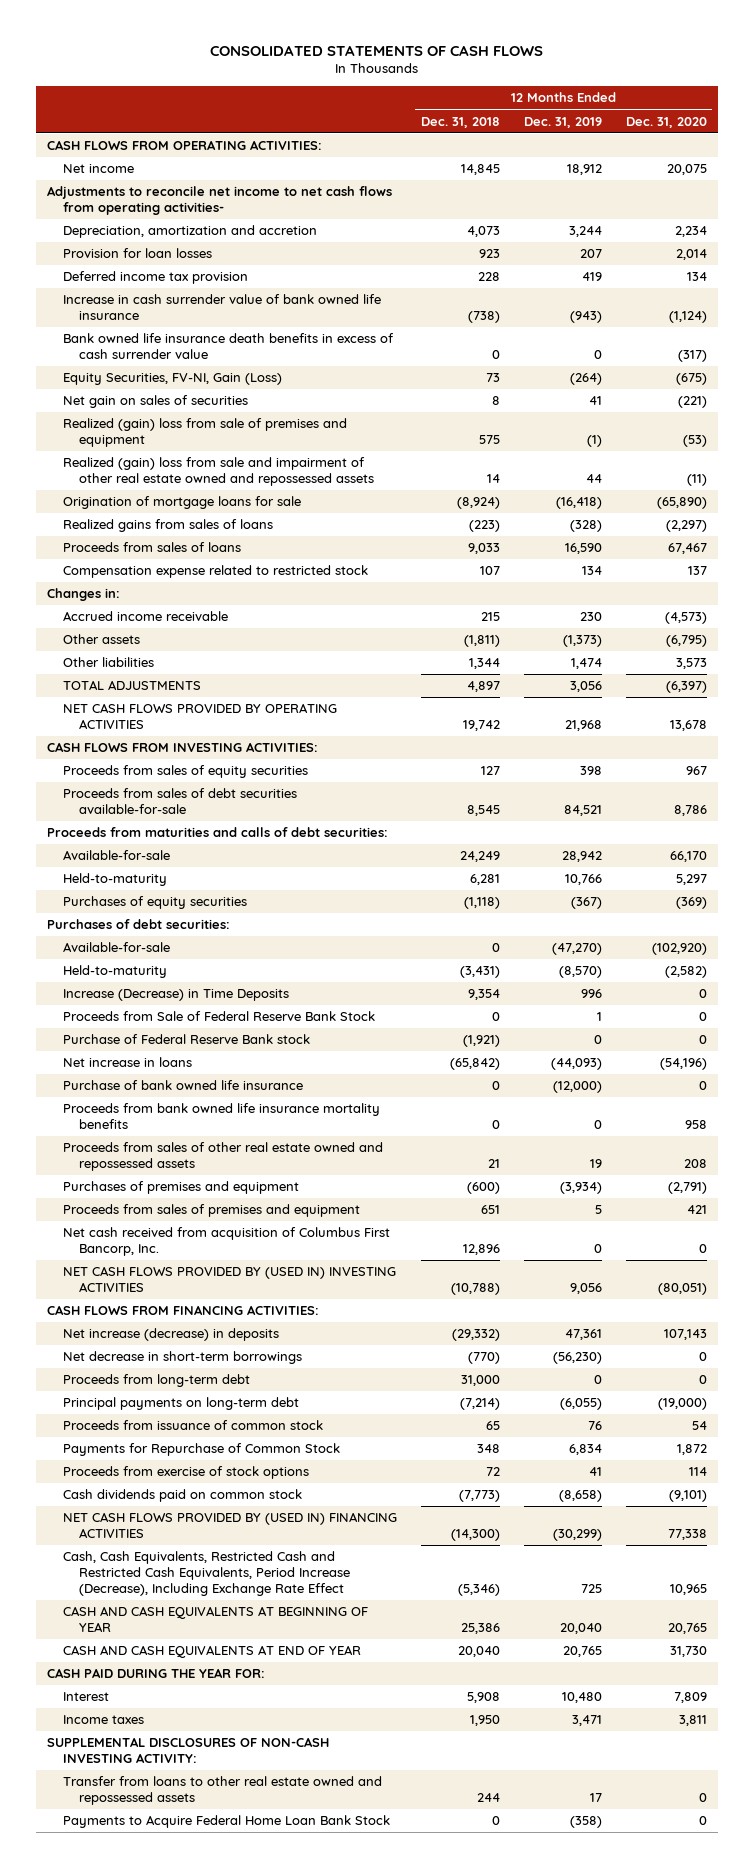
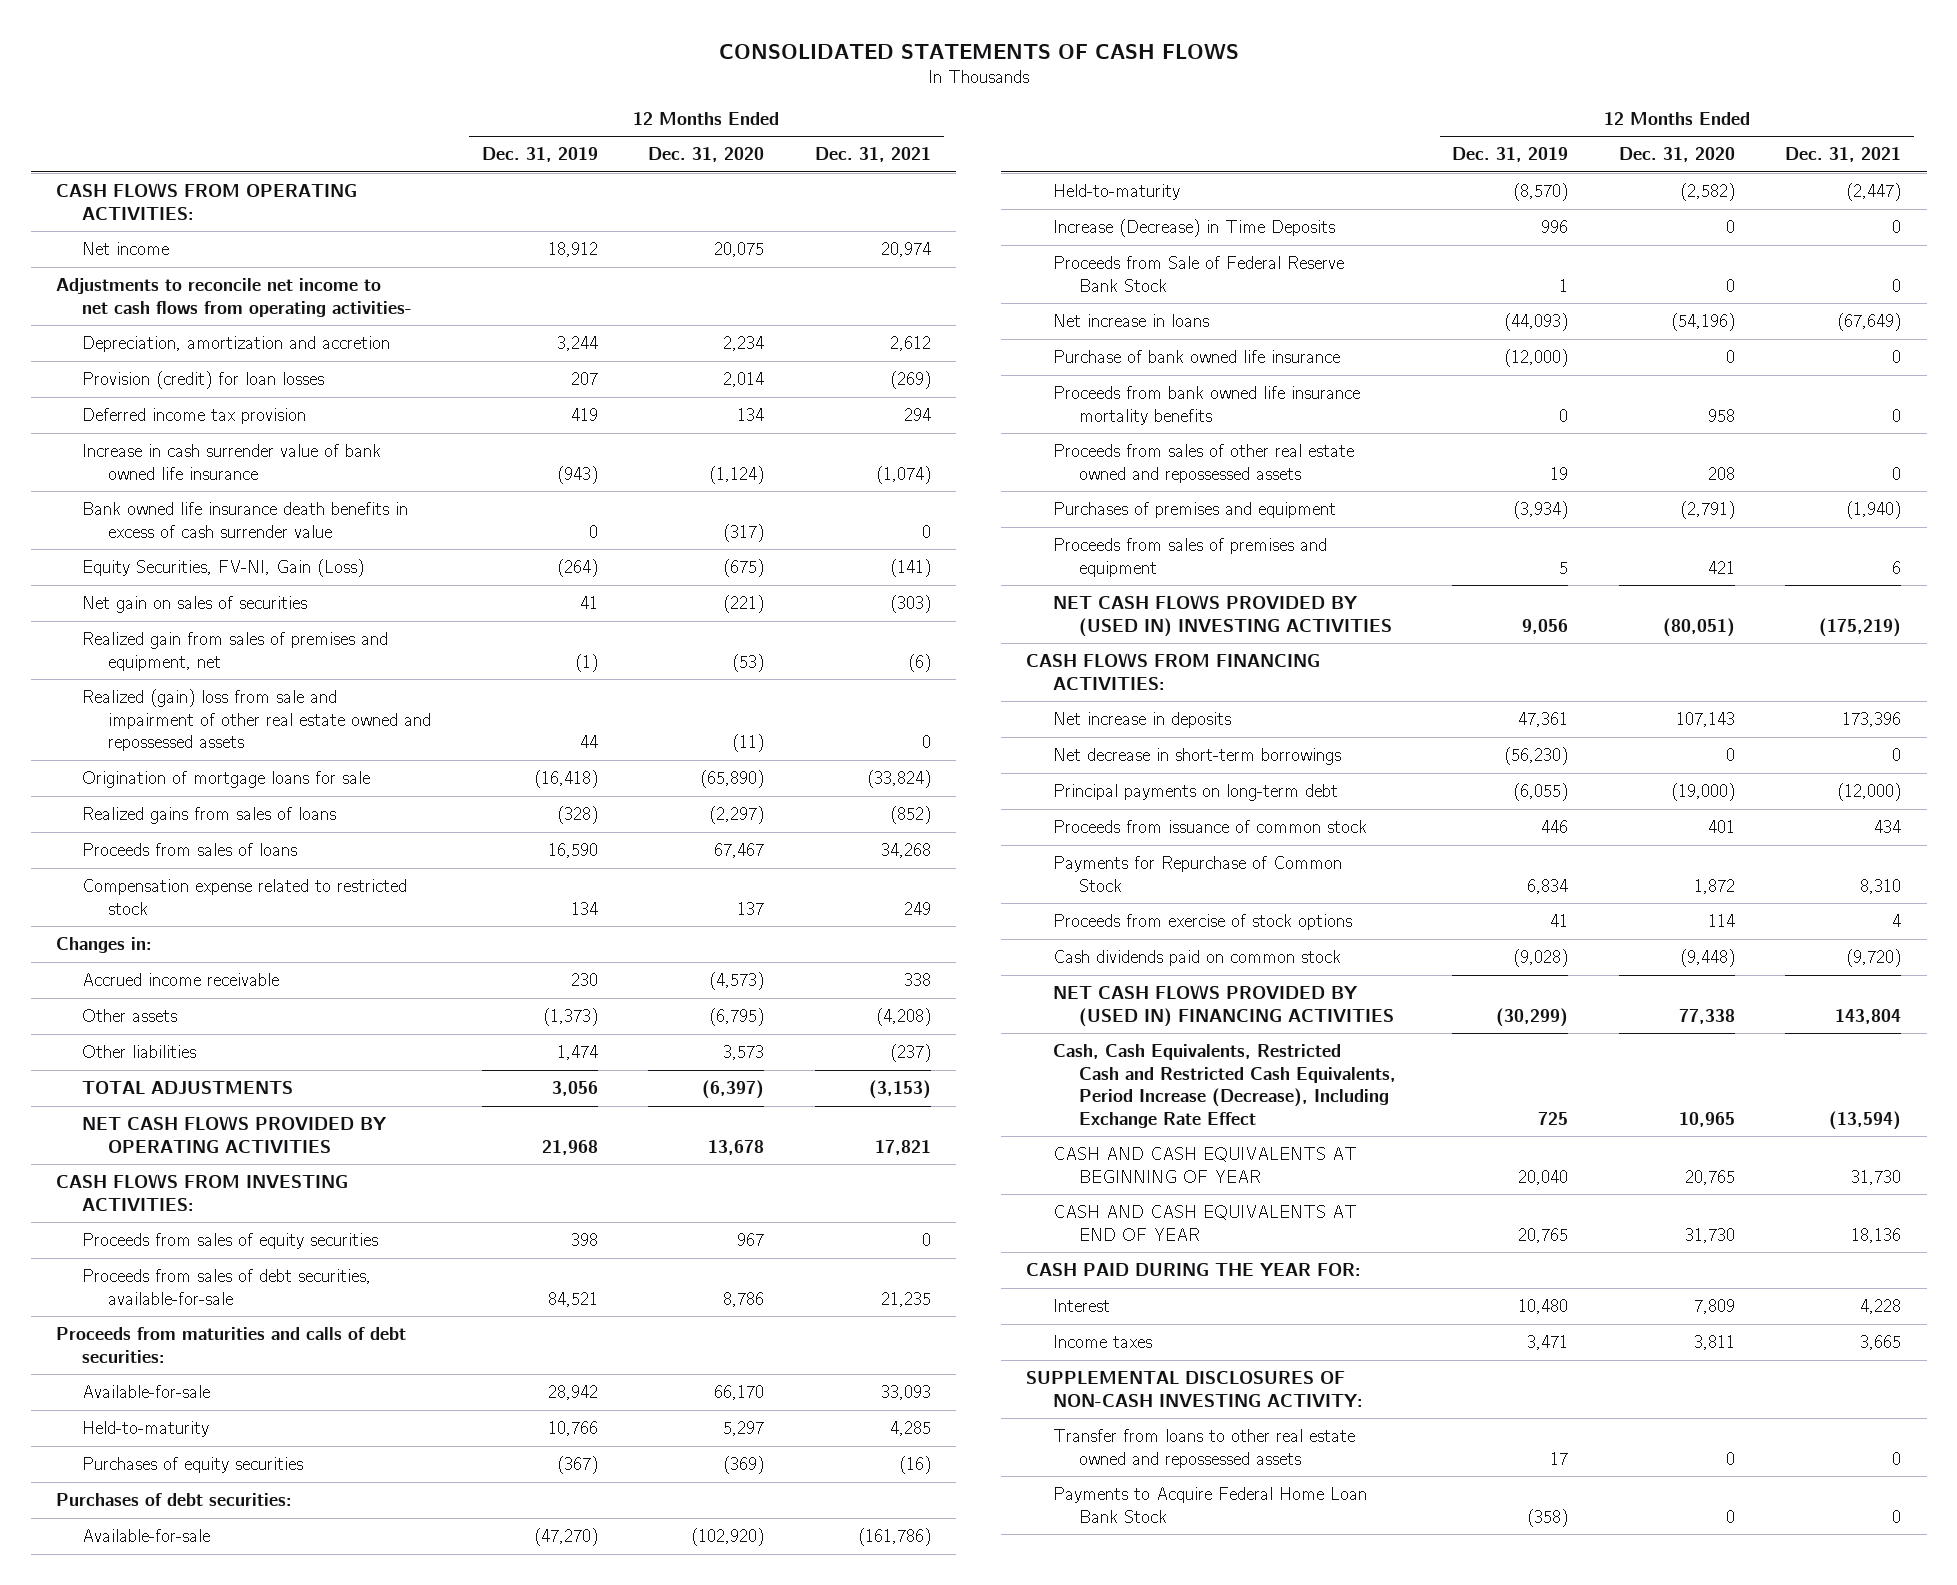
[420,116,500,128] Dec. 31, 2018 -> none
none -> [814,147,931,163] Dec. 31, 2021
[63,248,213,259] Provision for loan losses -> [81,370,324,389] Provision (credit) for loan losses
[63,418,348,448] Realized (gain) loss from sale of premises and equipment -> [81,631,388,671] Realized gain from sales of premises and equipment, net
[63,788,298,815] Proceeds from sales of debt securities available-for-sale -> [81,1268,371,1305] Proceeds from sales of debt securities, available-for-sale
[63,1034,311,1045] Purchase of Federal Reserve Bank stock -> none
[63,1227,391,1257] Net cash received from acquisition of Columbus First Bancorp, Inc. -> none
[63,1328,280,1342] Net increase (decrease) in deposits -> [1052,711,1231,728] Net increase in deposits
[63,1374,251,1388] Proceeds from long-term debt -> none
[587,1421,602,1431] 76 -> [1541,819,1569,833] 446
[691,1421,707,1431] 54 -> [1707,819,1735,833] 401
[558,1490,602,1503] (8,658) -> [1513,948,1569,967] (9,028)
[668,1490,707,1503] (9,101) -> [1679,948,1735,967] (9,448)

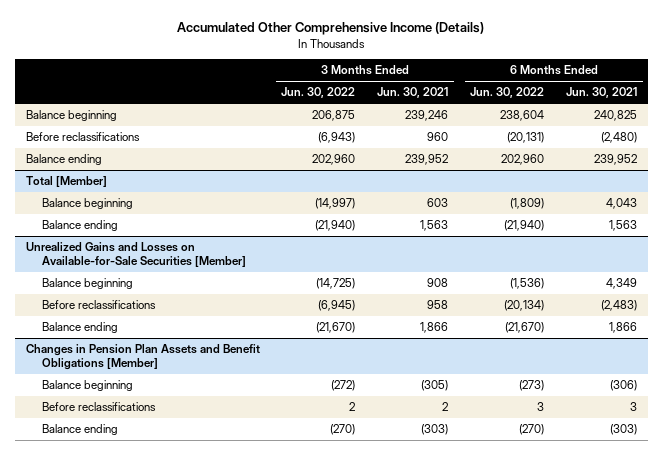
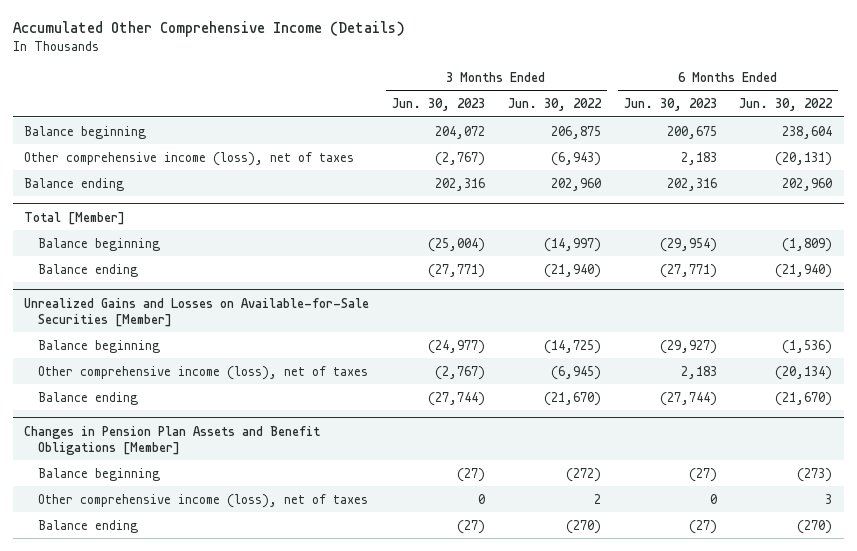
[377,87,449,99] Jun. 30, 2021 -> none
[566,87,638,99] Jun. 30, 2021 -> none
none -> [392,97,486,111] Jun. 30, 2023
none -> [623,97,717,111] Jun. 30, 2023
[25,132,140,142] Before reclassifications -> [24,151,355,166] Other comprehensive income (loss), net of taxes
[41,300,156,310] Before reclassifications -> [38,365,369,380] Other comprehensive income (loss), net of taxes
[41,402,156,412] Before reclassifications -> [38,493,369,508] Other comprehensive income (loss), net of taxes

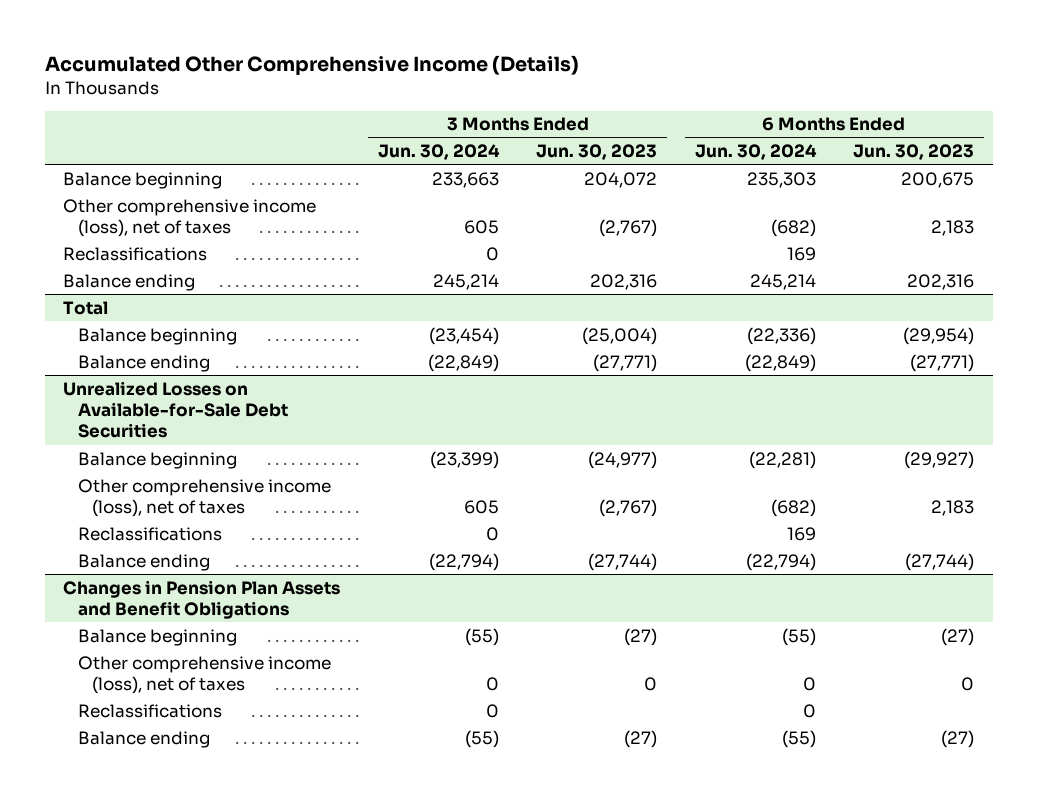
[507,97,602,111] Jun. 30, 2022 -> none
[739,97,834,111] Jun. 30, 2022 -> none
none -> [377,144,500,161] Jun. 30, 2024
none -> [694,144,817,161] Jun. 30, 2024
none -> [63,246,208,261] Reclassifications
[24,211,126,225] Total [Member] -> [63,300,109,315] Total
[24,297,370,327] Unrealized Gains and Losses on Available-for-Sale Securities [Member] -> [63,380,288,439] Unrealized Losses on Available-for-Sale Debt Securities
none -> [77,526,222,541] Reclassifications
[24,425,321,455] Changes in Pension Plan Assets and Benefit Obligations [Member] -> [63,579,341,619] Changes in Pension Plan Assets and Benefit Obligations
none -> [77,703,222,718] Reclassifications

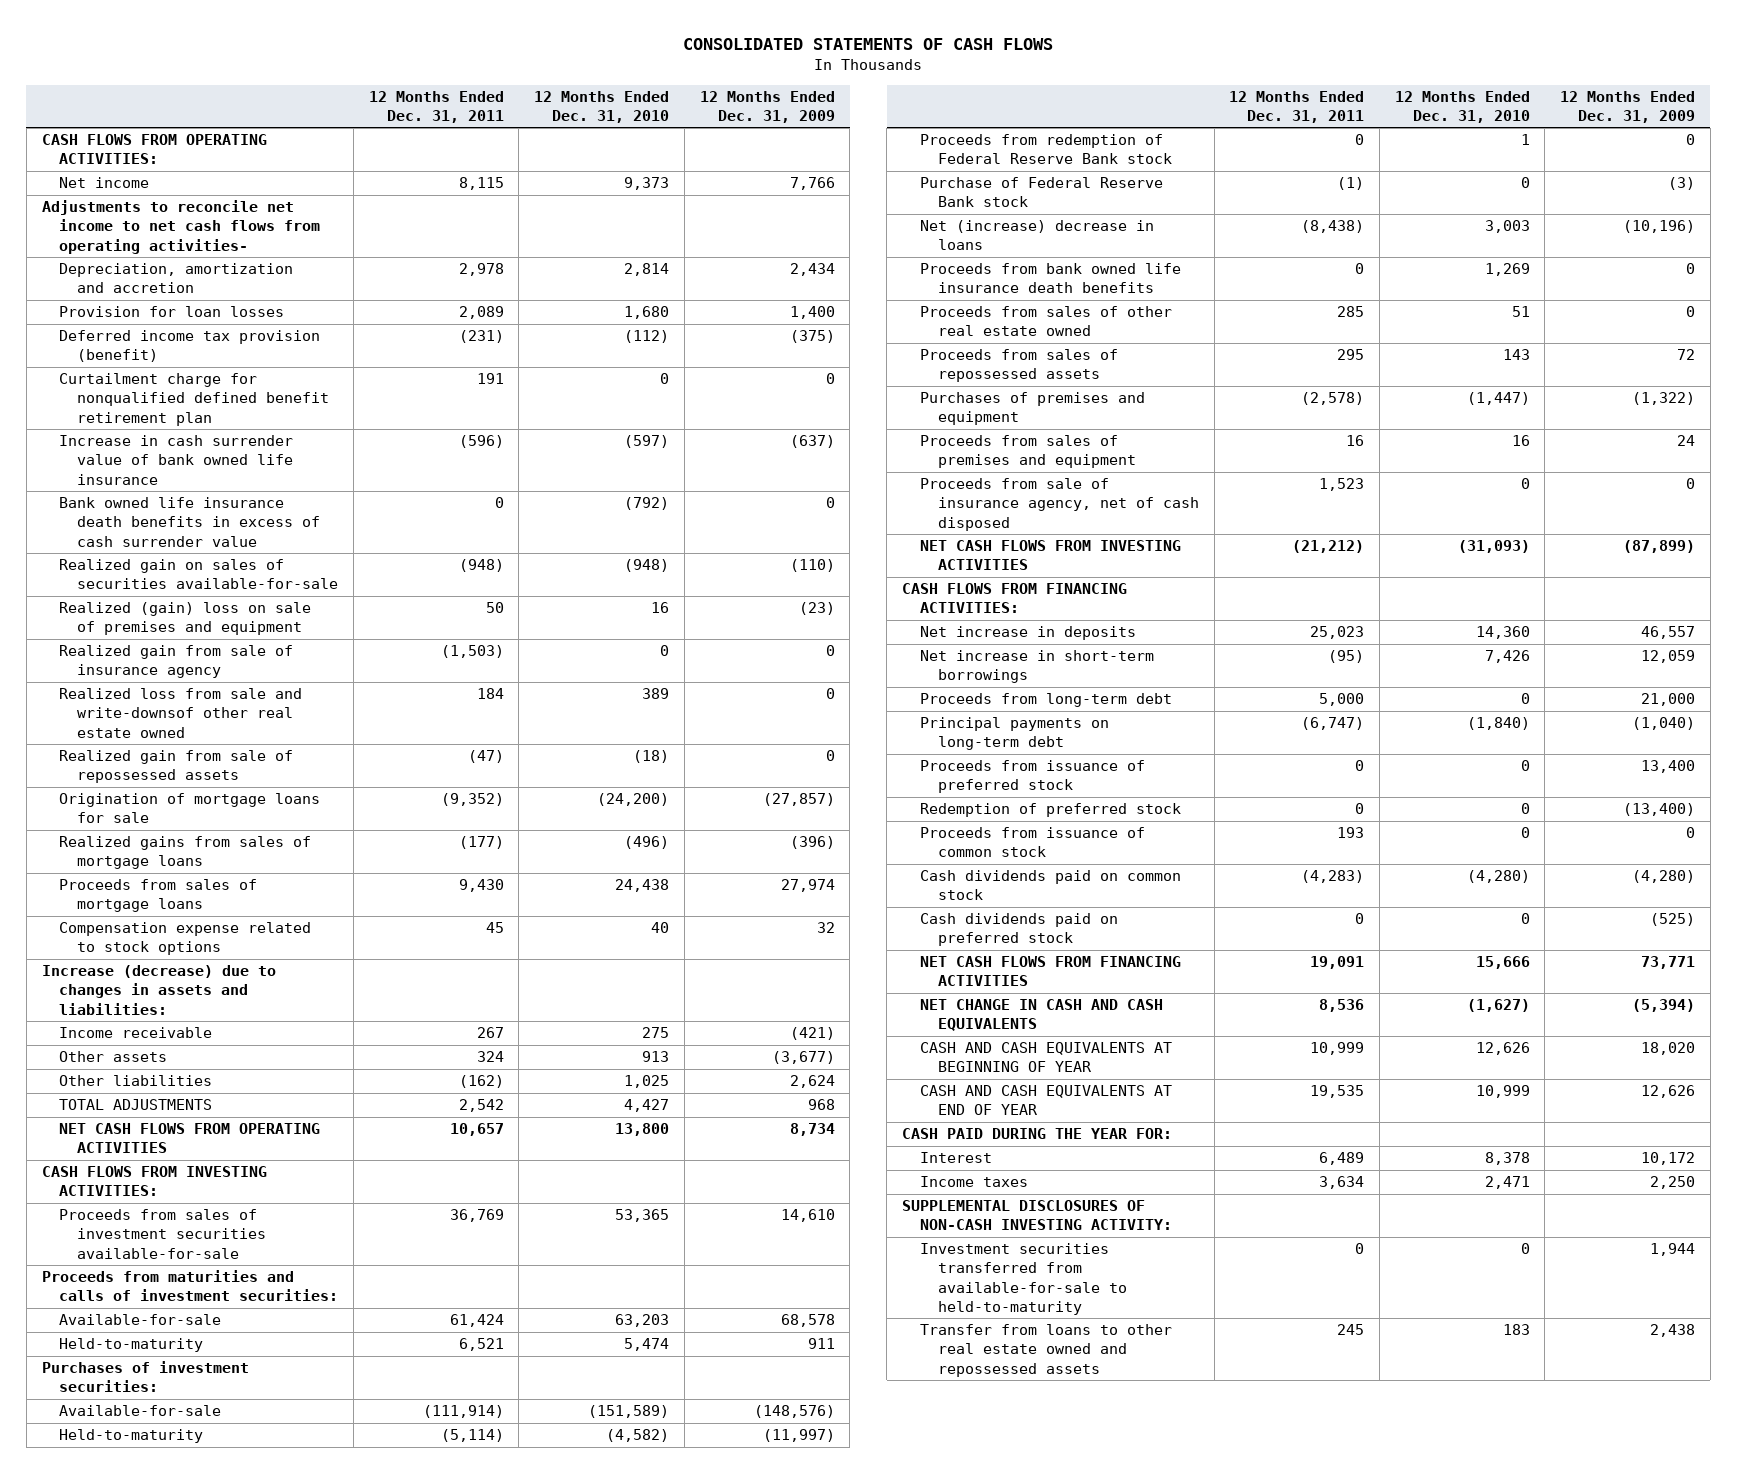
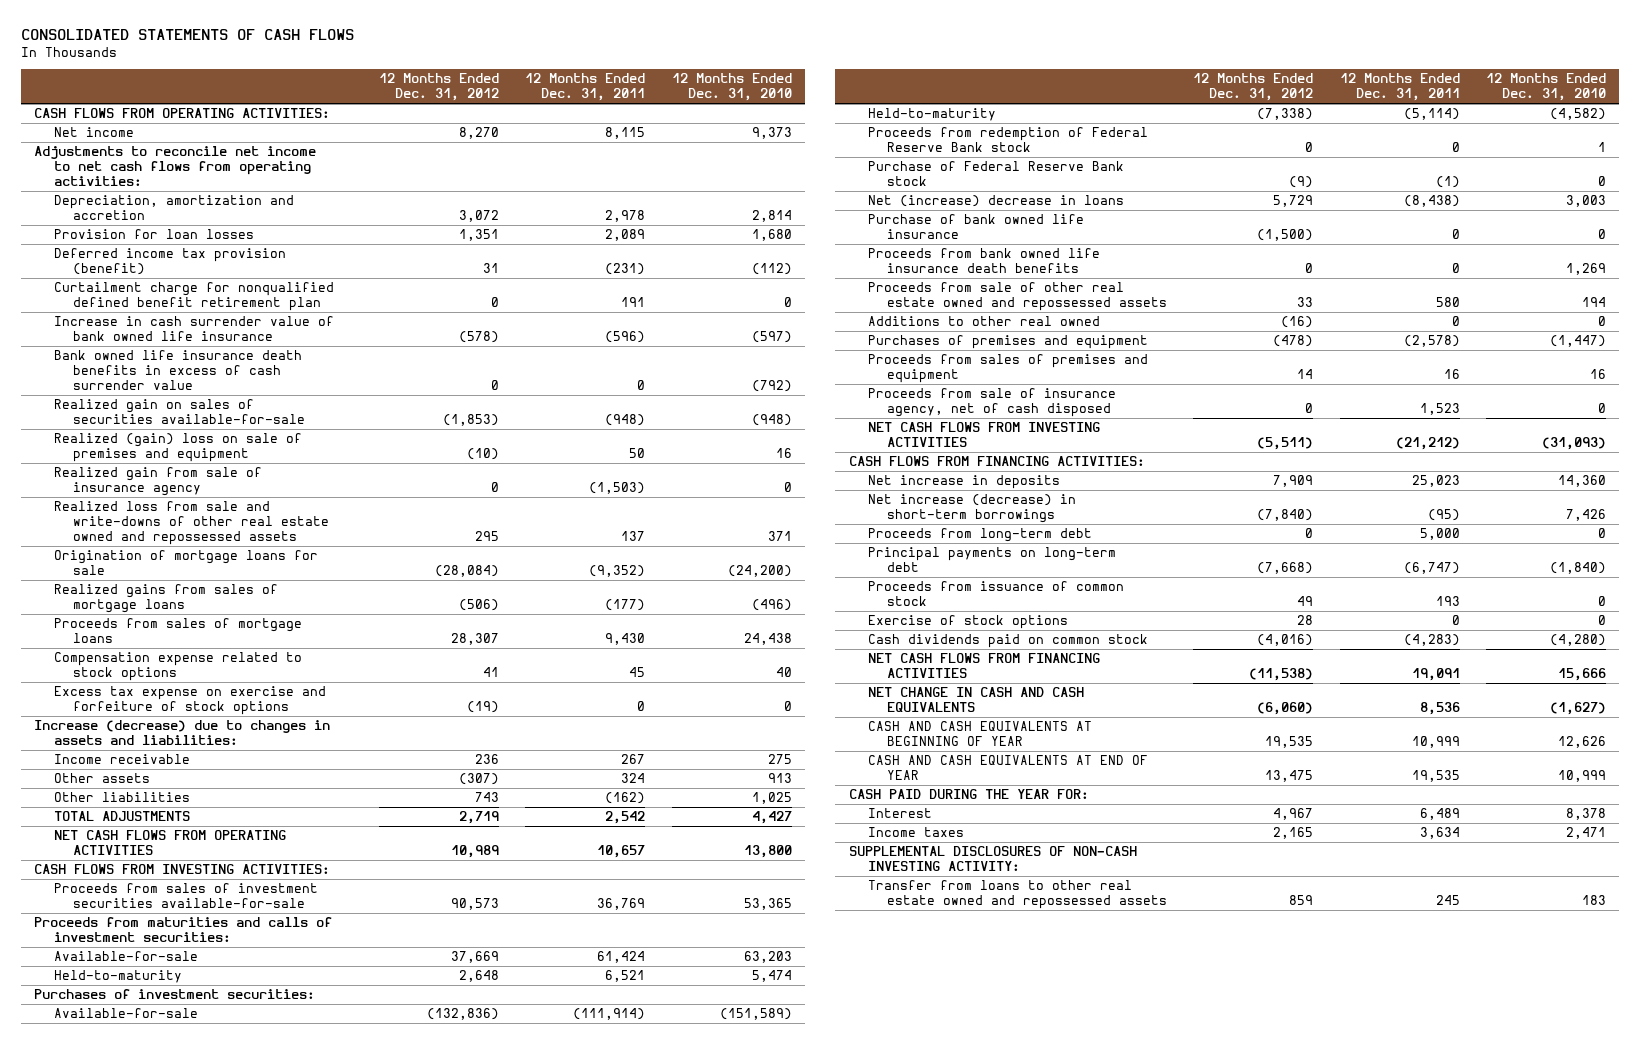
[699,90,835,123] 12 Months Ended Dec. 31, 2009 -> none
none -> [379,73,500,102] 12 Months Ended Dec. 31, 2012
[41,200,321,254] Adjustments to reconcile net income to net cash flows from operating activities- -> [34,146,317,186] Adjustments to reconcile net income to net cash flows from operating activities:
[59,750,294,784] Realized gain from sale of repossessed assets -> none
[59,688,303,738] Realized loss from sale and write-downsof other real estate owned -> [53,501,329,545] Realized loss from sale and write-downs of other real estate owned and repossessed assets
[476,688,504,700] 184 -> [621,530,646,541] 137
[642,688,670,700] 389 -> [767,530,792,541] 371
none -> [53,686,326,715] Excess tax expense on exercise and forfeiture of stock options
none -> [867,214,1084,239] Purchase of bank owned life insurance
[919,306,1172,337] Proceeds from sales of other real estate owned -> none
[919,349,1118,383] Proceeds from sales of repossessed assets -> [867,282,1168,311] Proceeds from sale of other real estate owned and repossessed assets
[1337,349,1365,361] 295 -> [1435,296,1460,307] 580
[1502,349,1530,361] 143 -> [1581,296,1606,307] 194
none -> [867,316,1100,327] Additions to other real owned
[919,650,1154,684] Net increase in short-term borrowings -> [867,494,1076,523] Net increase (decrease) in short-term borrowings
[919,760,1145,794] Proceeds from issuance of preferred stock -> none
[919,803,1181,818] Redemption of preferred stock -> none
none -> [867,615,1068,630] Exercise of stock options
[919,913,1118,947] Cash dividends paid on preferred stock -> none
[919,1243,1127,1315] Investment securities transferred from available-for-sale to held-to-maturity -> none

